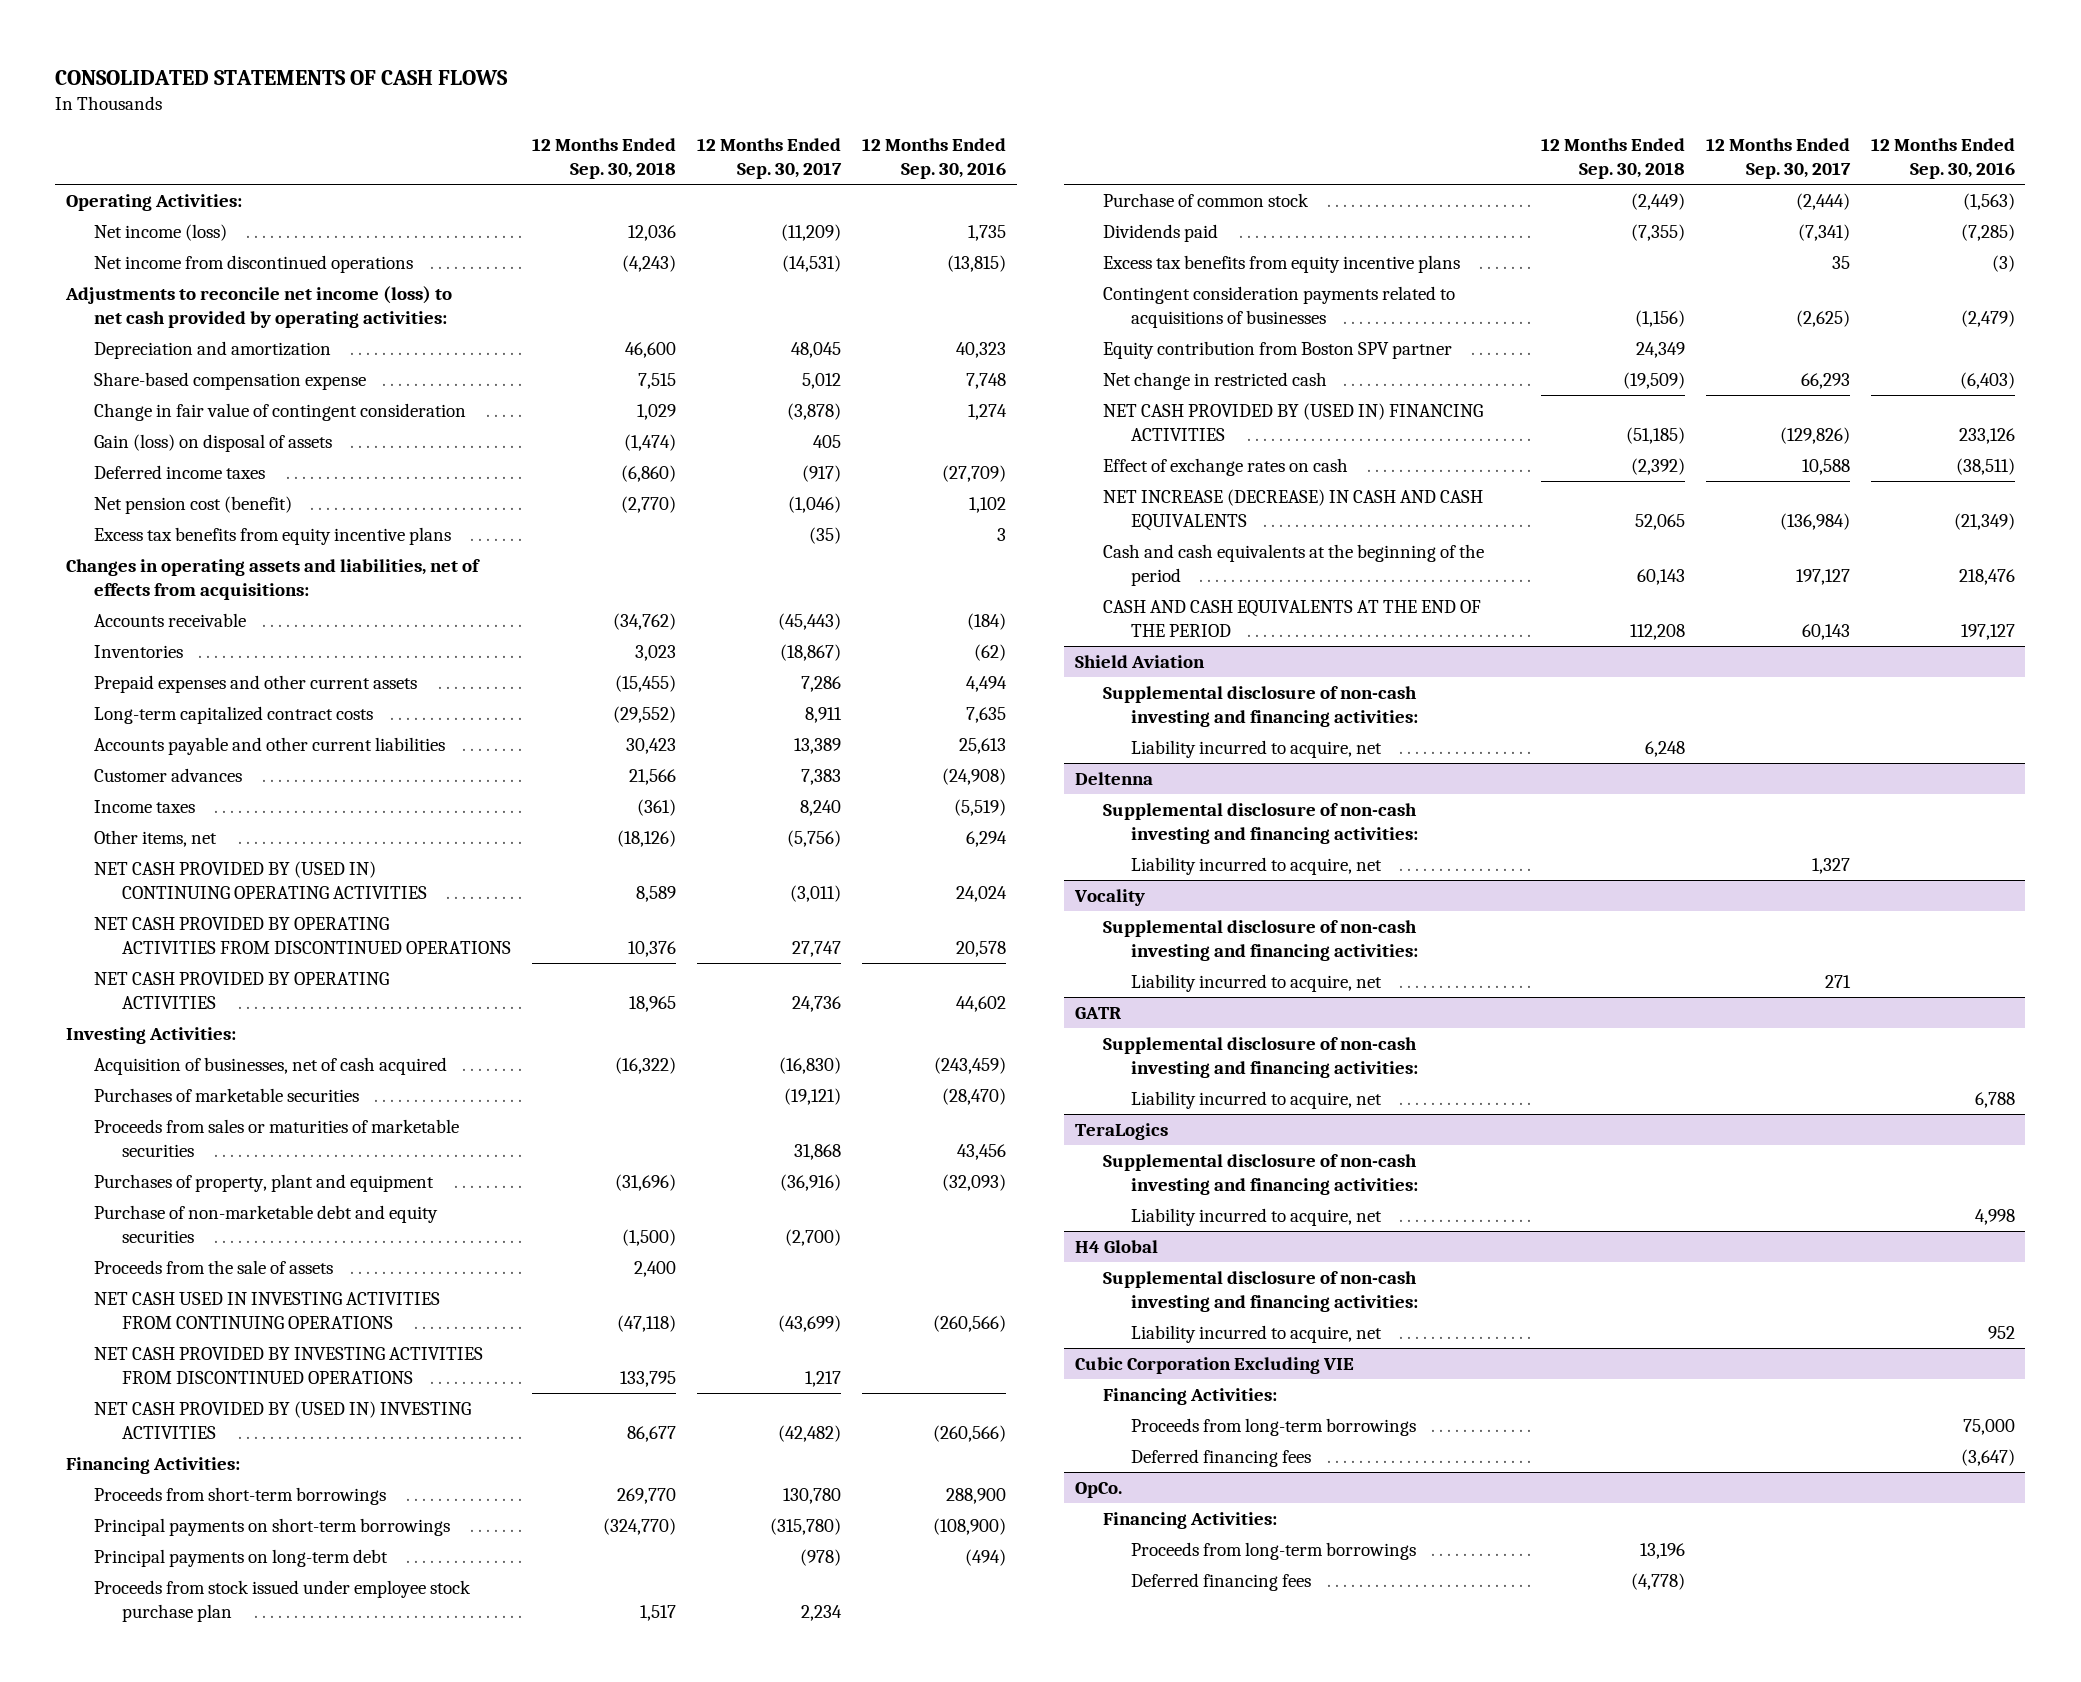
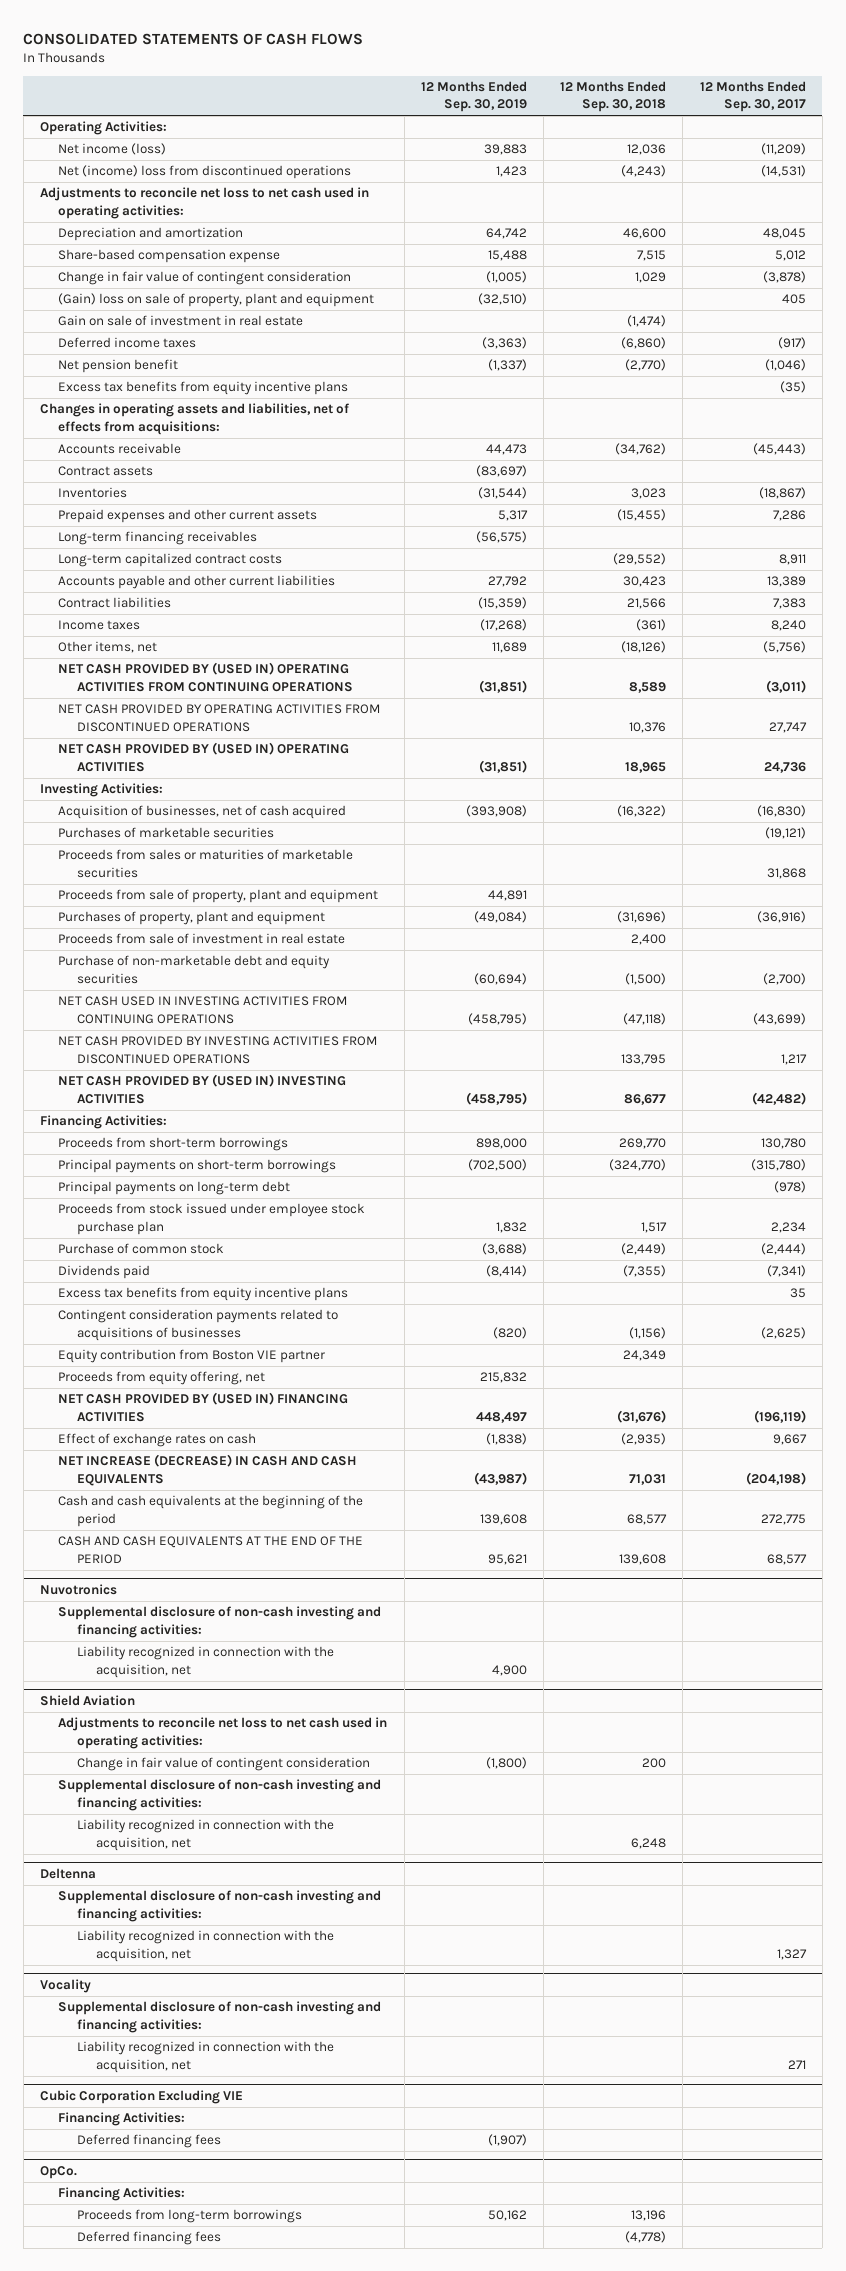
[862,138,1007,180] 12 Months Ended Sep. 30, 2016 -> none
none -> [420,80,527,113] 12 Months Ended Sep. 30, 2019
[93,254,413,273] Net income from discontinued operations -> [58,165,352,180] Net (income) loss from discontinued operations
[64,285,452,328] Adjustments to reconcile net income (loss) to net cash provided by operating activities: -> [39,187,369,219] Adjustments to reconcile net loss to net cash used in operating activities:
[93,433,332,452] Gain (loss) on disposal of assets -> none
none -> [58,293,375,308] (Gain) loss on sale of property, plant and equipment
none -> [58,315,304,327] Gain on sale of investment in real estate
[93,495,292,514] Net pension cost (benefit) -> [58,359,179,374] Net pension benefit
none -> [58,466,154,477] Contract assets
none -> [58,531,258,546] Long-term financing receivables
[93,767,242,782] Customer advances -> [58,597,172,609] Contract liabilities
[93,860,428,899] NET CASH PROVIDED BY (USED IN) CONTINUING OPERATING ACTIVITIES -> [58,662,354,692] NET CASH PROVIDED BY (USED IN) OPERATING ACTIVITIES FROM CONTINUING OPERATIONS
[93,971,389,1009] NET CASH PROVIDED BY OPERATING ACTIVITIES -> [58,742,350,772] NET CASH PROVIDED BY (USED IN) OPERATING ACTIVITIES
none -> [58,889,379,904] Proceeds from sale of property, plant and equipment
none -> [58,933,346,945] Proceeds from sale of investment in real estate
[93,1259,333,1274] Proceeds from the sale of assets -> none
[1102,371,1327,390] Net change in restricted cash -> none
[1102,340,1452,359] Equity contribution from Boston SPV partner -> [58,1349,326,1364] Equity contribution from Boston VIE partner
none -> [58,1371,266,1386] Proceeds from equity offering, net
[1626,426,1686,444] (51,185) -> [617,1409,667,1423] (31,676)
[1779,426,1850,444] (129,826) -> [753,1409,806,1423] (196,119)
[1631,457,1686,475] (2,392) -> [621,1433,667,1446] (2,935)
[1801,458,1850,475] 10,588 -> [772,1434,807,1446] 9,667
[1635,513,1686,530] 52,065 -> [629,1473,667,1485] 71,031
[1779,512,1850,530] (136,984) -> [745,1471,806,1485] (204,198)
[1637,568,1686,585] 60,143 -> [627,1513,668,1525] 68,577
[1795,568,1850,585] 197,127 -> [760,1513,806,1525] 272,775
[1630,623,1686,640] 112,208 -> [619,1553,667,1565] 139,608
[1801,623,1850,640] 60,143 -> [766,1553,807,1565] 68,577
none -> [39,1583,117,1595] Nuvotronics
none -> [58,1606,382,1638] Supplemental disclosure of non-cash investing and financing activities:
none -> [77,1646,335,1678] Liability recognized in connection with the acquisition, net
none -> [58,1717,388,1749] Adjustments to reconcile net loss to net cash used in operating activities:
none -> [77,1757,371,1772] Change in fair value of contingent consideration
[1131,739,1383,758] Liability incurred to acquire, net -> [77,1819,335,1851] Liability recognized in connection with the acquisition, net
[1131,856,1383,875] Liability incurred to acquire, net -> [77,1930,335,1962] Liability recognized in connection with the acquisition, net
[1074,1006,1121,1019] GATR -> none
[1102,1036,1419,1078] Supplemental disclosure of non-cash investing and financing activities: -> none
[1131,1090,1383,1109] Liability incurred to acquire, net -> none
[1074,1122,1168,1140] TeraLogics -> none
[1102,1153,1419,1195] Supplemental disclosure of non-cash investing and financing activities: -> none
[1131,1207,1383,1226] Liability incurred to acquire, net -> none
[1074,1239,1158,1253] H4 Global -> none
[1102,1270,1419,1312] Supplemental disclosure of non-cash investing and financing activities: -> none
[1131,1324,1383,1343] Liability incurred to acquire, net -> none
[1131,973,1383,992] Liability incurred to acquire, net -> [77,2041,335,2073] Liability recognized in connection with the acquisition, net
[1131,1417,1417,1436] Proceeds from long-term borrowings -> none

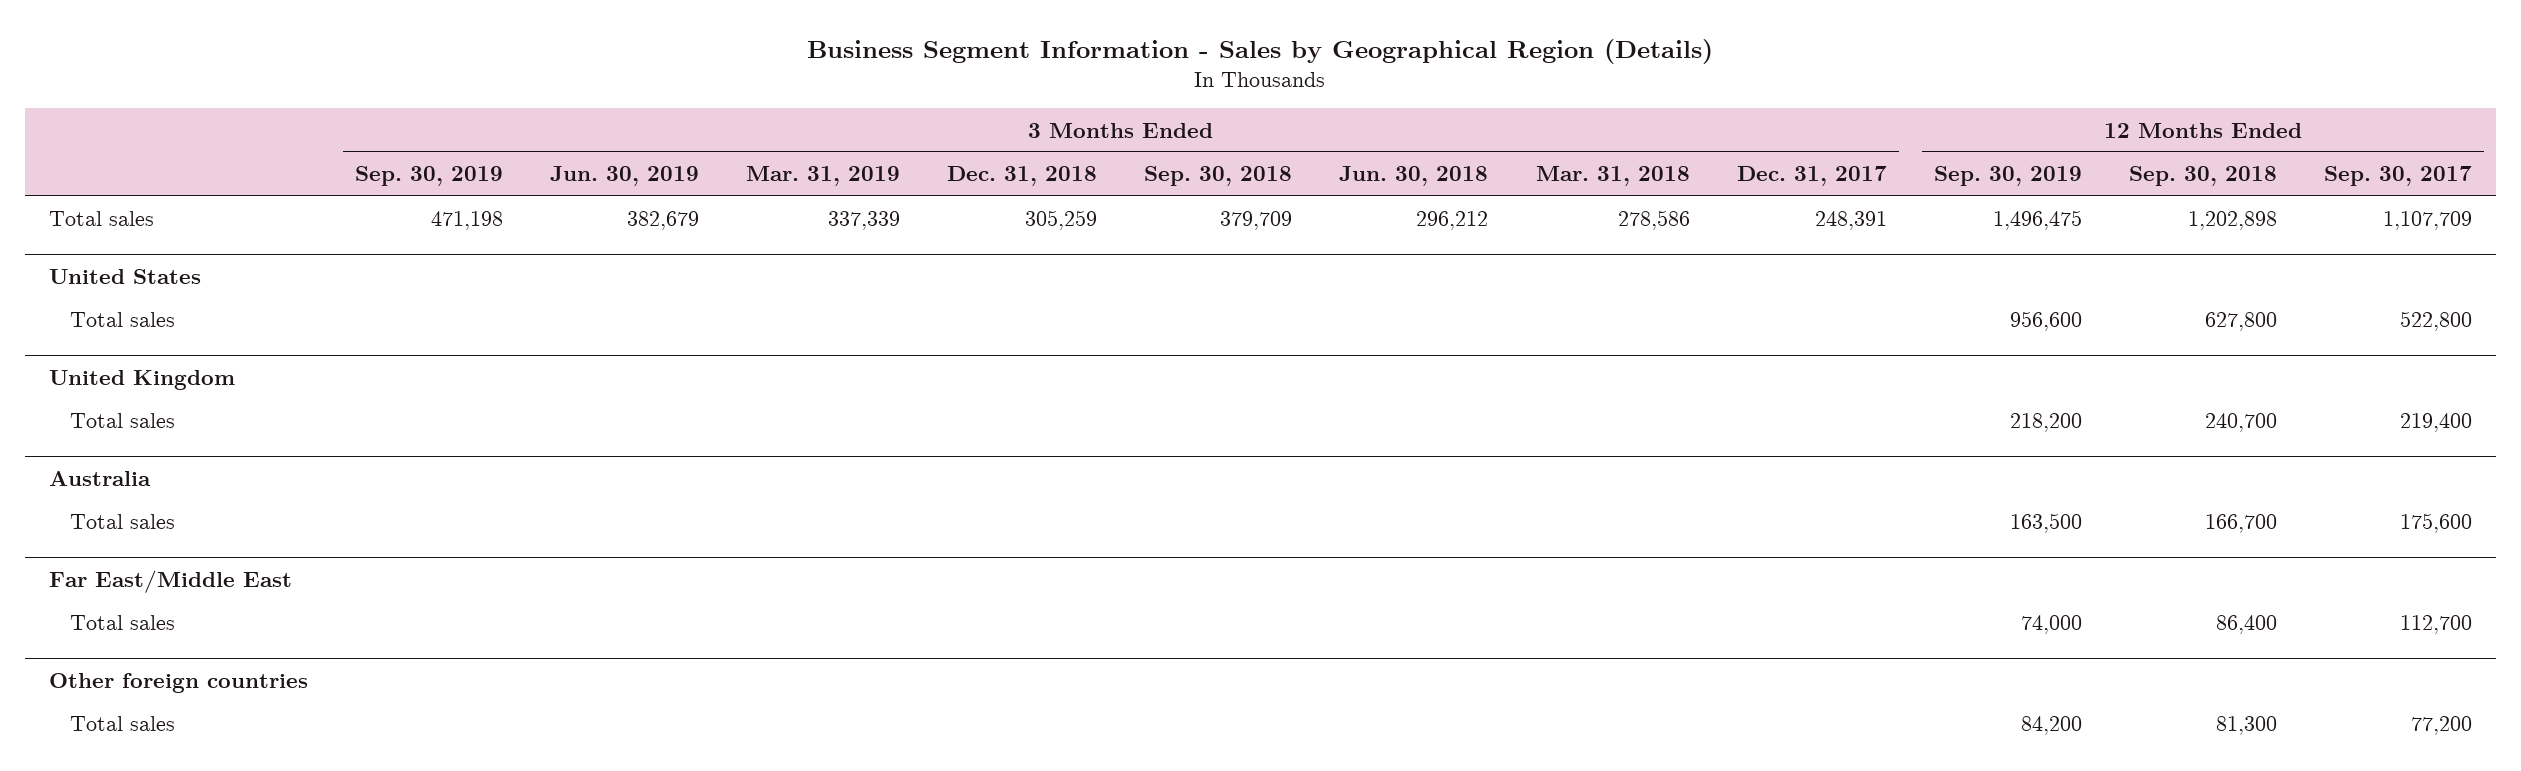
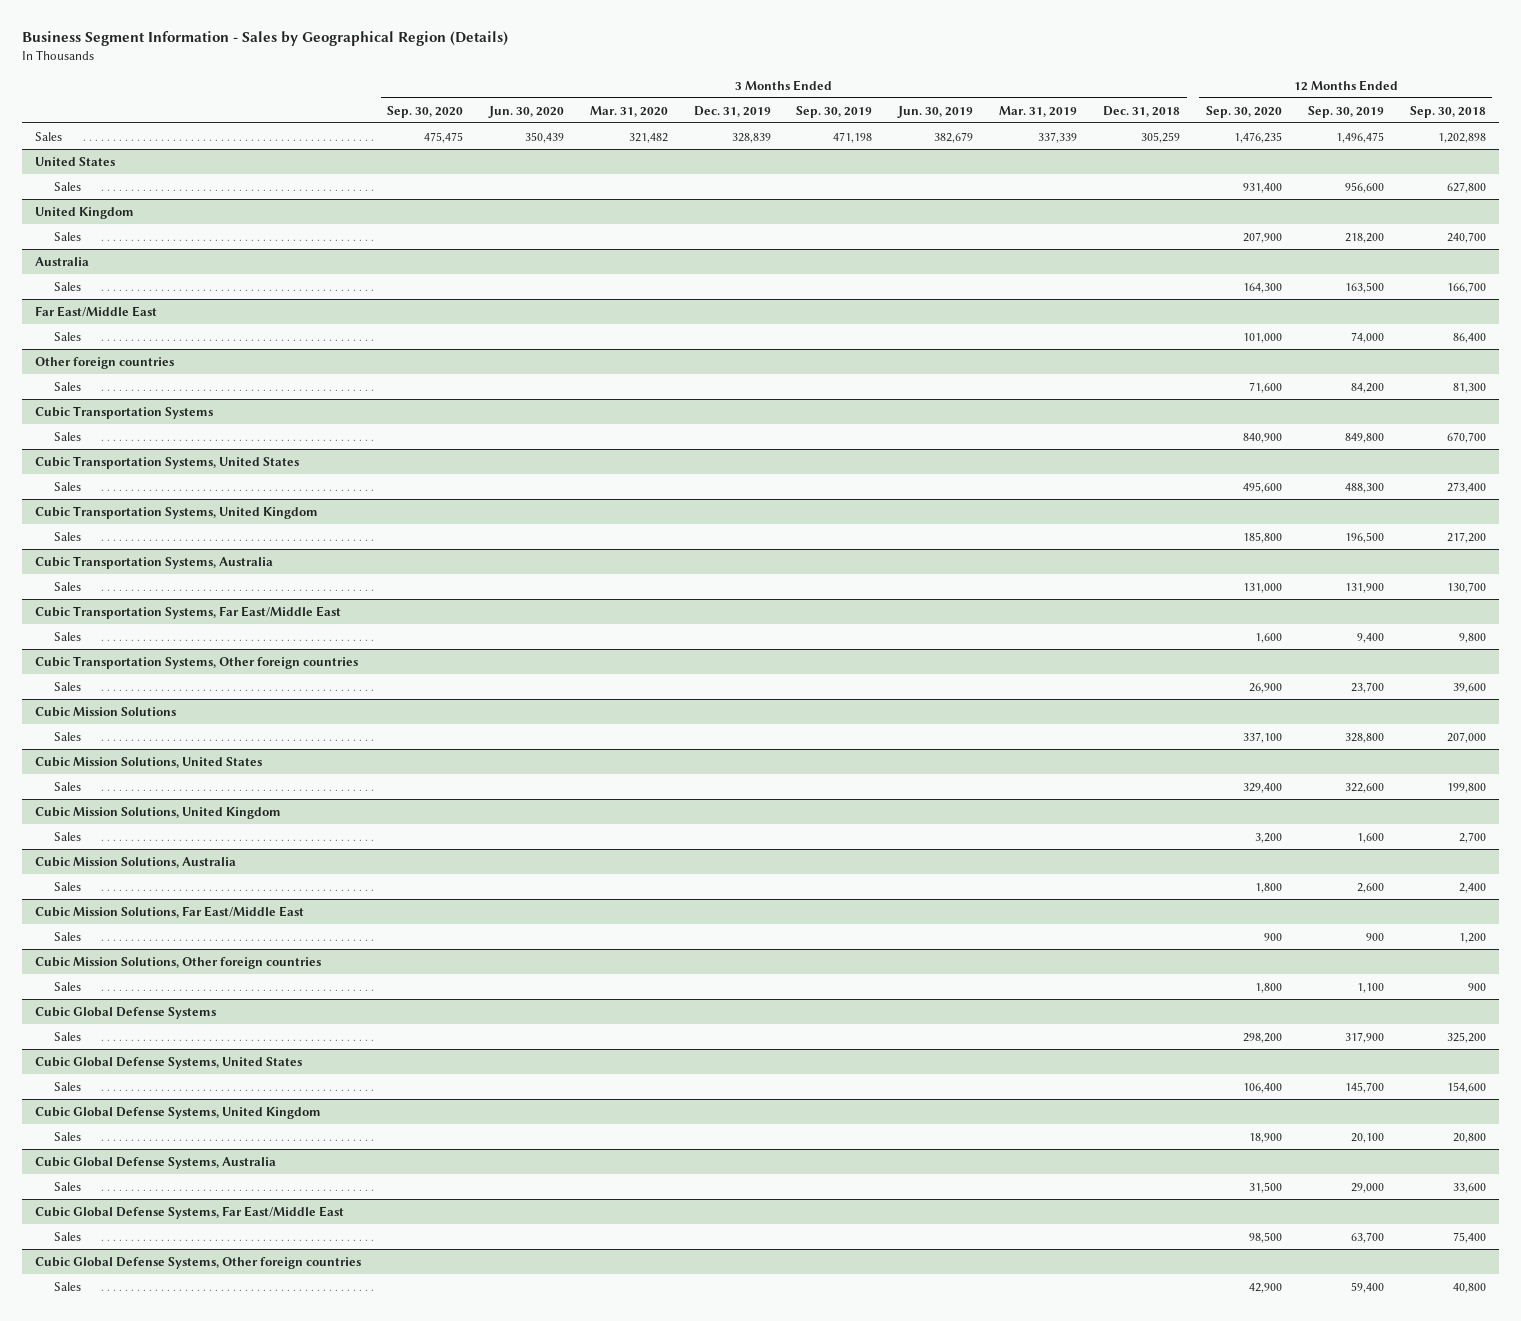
[1144,166,1293,187] Sep. 30, 2018 -> none
[1339,166,1489,187] Jun. 30, 2018 -> none
[1535,166,1690,187] Mar. 31, 2018 -> none
[1736,166,1887,187] Dec. 31, 2017 -> none
[2324,166,2473,187] Sep. 30, 2017 -> none
none -> [387,105,464,118] Sep. 30, 2020
none -> [487,105,564,118] Jun. 30, 2020
none -> [589,105,668,117] Mar. 31, 2020
none -> [693,105,771,117] Dec. 31, 2019
none -> [1205,105,1282,118] Sep. 30, 2020
[48,211,154,227] Total sales -> [35,131,63,141] Sales
[69,312,175,328] Total sales -> [53,181,81,191] Sales
[69,413,175,429] Total sales -> [53,231,81,241] Sales
[69,514,175,530] Total sales -> [53,281,81,291] Sales
[69,615,175,631] Total sales -> [53,331,81,341] Sales
[69,716,175,732] Total sales -> [53,381,81,391] Sales
none -> [35,405,214,419] Cubic Transportation Systems
none -> [53,431,81,441] Sales
none -> [35,455,300,469] Cubic Transportation Systems, United States
none -> [53,481,81,491] Sales
none -> [35,505,319,519] Cubic Transportation Systems, United Kingdom
none -> [53,531,81,541] Sales
none -> [35,555,274,569] Cubic Transportation Systems, Australia
none -> [53,581,81,591] Sales
none -> [35,605,342,619] Cubic Transportation Systems, Far East/Middle East
none -> [53,631,81,641] Sales
none -> [35,655,359,669] Cubic Transportation Systems, Other foreign countries
none -> [53,681,81,691] Sales
none -> [35,706,177,717] Cubic Mission Solutions
none -> [53,731,81,741] Sales
none -> [35,756,263,768] Cubic Mission Solutions, United States
none -> [53,781,81,791] Sales
none -> [35,806,282,819] Cubic Mission Solutions, United Kingdom
none -> [53,831,81,841] Sales
none -> [35,856,237,868] Cubic Mission Solutions, Australia
none -> [53,881,81,891] Sales
none -> [35,905,305,918] Cubic Mission Solutions, Far East/Middle East
none -> [53,931,81,941] Sales
none -> [35,956,322,969] Cubic Mission Solutions, Other foreign countries
none -> [53,981,81,991] Sales
none -> [35,1006,217,1019] Cubic Global Defense Systems
none -> [53,1031,81,1041] Sales
none -> [35,1056,303,1069] Cubic Global Defense Systems, United States
none -> [53,1081,81,1091] Sales
none -> [35,1106,322,1119] Cubic Global Defense Systems, United Kingdom
none -> [53,1131,81,1141] Sales
none -> [35,1156,277,1169] Cubic Global Defense Systems, Australia
none -> [53,1181,81,1191] Sales
none -> [35,1205,345,1219] Cubic Global Defense Systems, Far East/Middle East
none -> [53,1231,81,1241] Sales
none -> [35,1256,362,1269] Cubic Global Defense Systems, Other foreign countries
none -> [53,1281,81,1291] Sales

